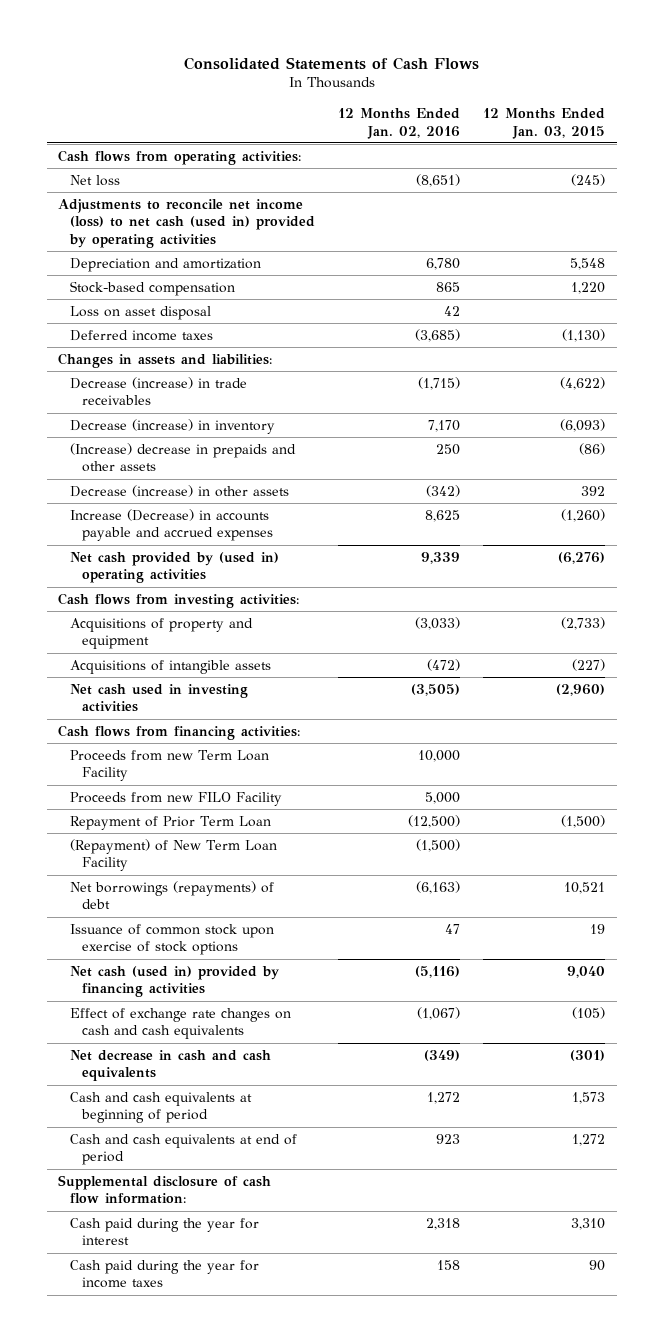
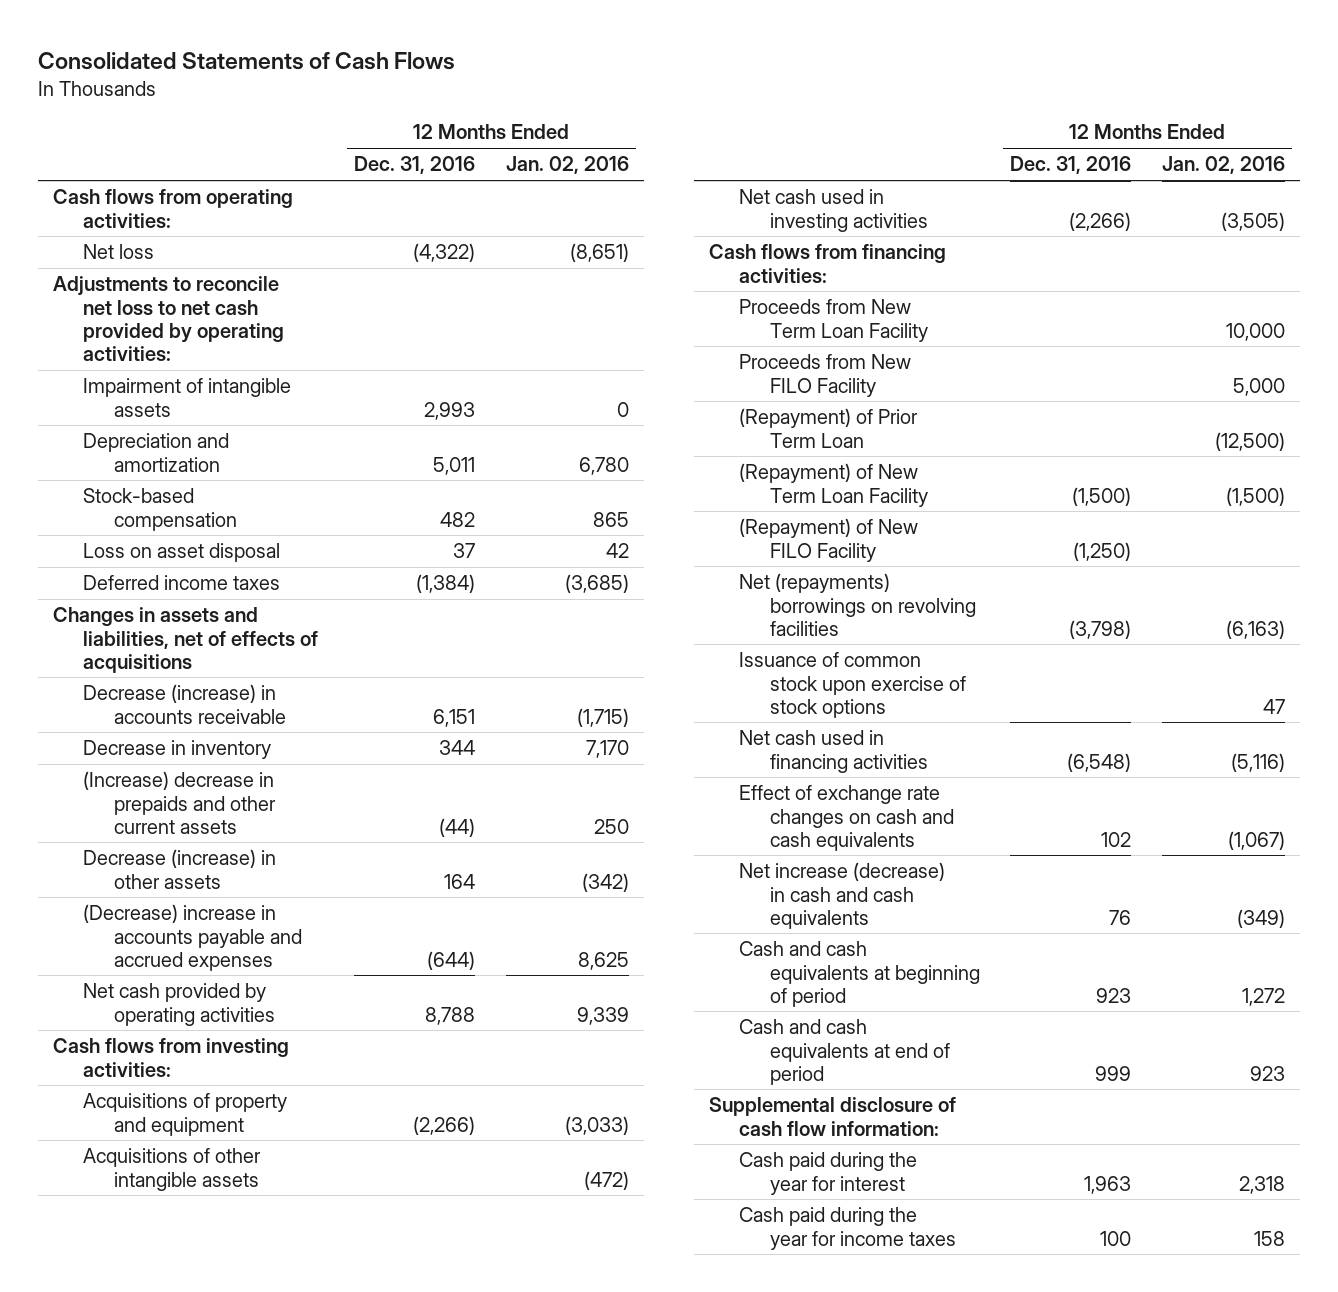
[483,107,606,139] 12 Months Ended Jan. 03, 2015 -> none
none -> [354,156,476,175] Dec. 31, 2016
[58,198,316,249] Adjustments to reconcile net income (loss) to net cash (used in) provided by operating activities -> [53,276,285,361] Adjustments to reconcile net loss to net cash provided by operating activities:
none -> [83,378,292,417] Impairment of intangible assets
[58,352,273,368] Changes in assets and liabilities: -> [53,607,319,673] Changes in assets and liabilities, net of effects of acquisitions
[70,376,248,406] Decrease (increase) in trade receivables -> [83,684,286,724] Decrease (increase) in accounts receivable
[70,418,276,434] Decrease (increase) in inventory -> [83,740,272,760] Decrease in inventory
[70,442,297,473] (Increase) decrease in prepaids and other assets -> [83,771,276,834] (Increase) decrease in prepaids and other current assets
[70,508,273,542] Increase (Decrease) in accounts payable and accrued expenses -> [83,904,302,971] (Decrease) increase in accounts payable and accrued expenses
[70,551,280,584] Net cash provided by (used in) operating activities -> [83,983,275,1026] Net cash provided by operating activities
[70,659,272,674] Acquisitions of intangible assets -> [83,1148,262,1191] Acquisitions of other intangible assets
[70,749,270,782] Proceeds from new Term Loan Facility -> [739,299,928,342] Proceeds from New Term Loan Facility
[70,791,283,806] Proceeds from new FILO Facility -> [739,354,912,397] Proceeds from New FILO Facility
[70,815,272,830] Repayment of Prior Term Loan -> [739,408,919,448] (Repayment) of Prior Term Loan
none -> [739,518,919,562] (Repayment) of New FILO Facility
[70,880,275,910] Net borrowings (repayments) of debt -> [739,573,976,636] Net (repayments) borrowings on revolving facilities
[70,965,280,998] Net cash (used in) provided by financing activities -> [739,730,928,773] Net cash used in financing activities
[70,1049,272,1082] Net decrease in cash and cash equivalents -> [739,862,946,929] Net increase (decrease) in cash and cash equivalents

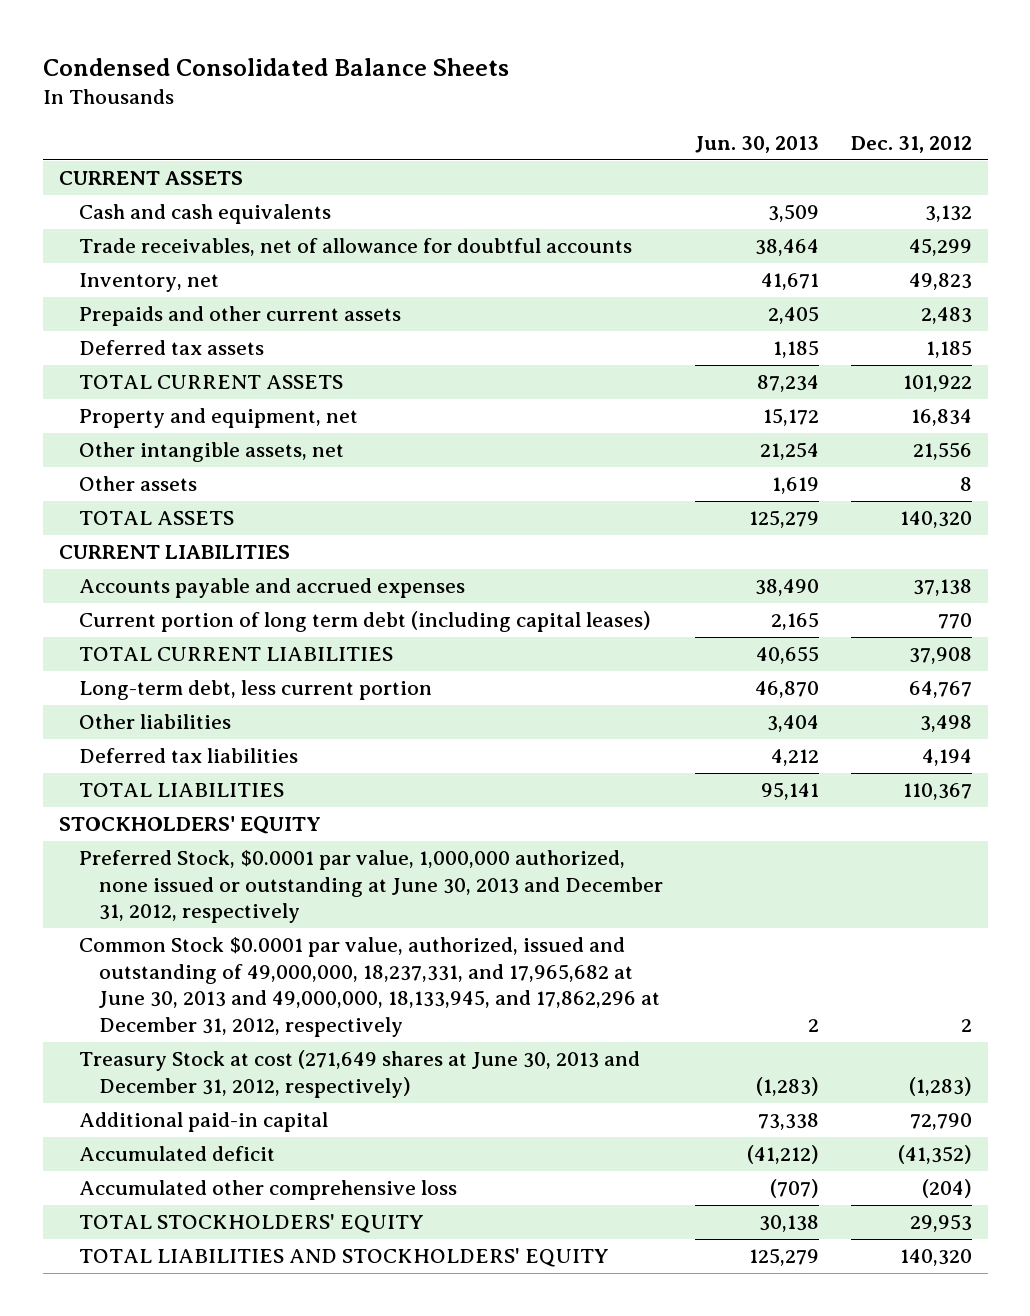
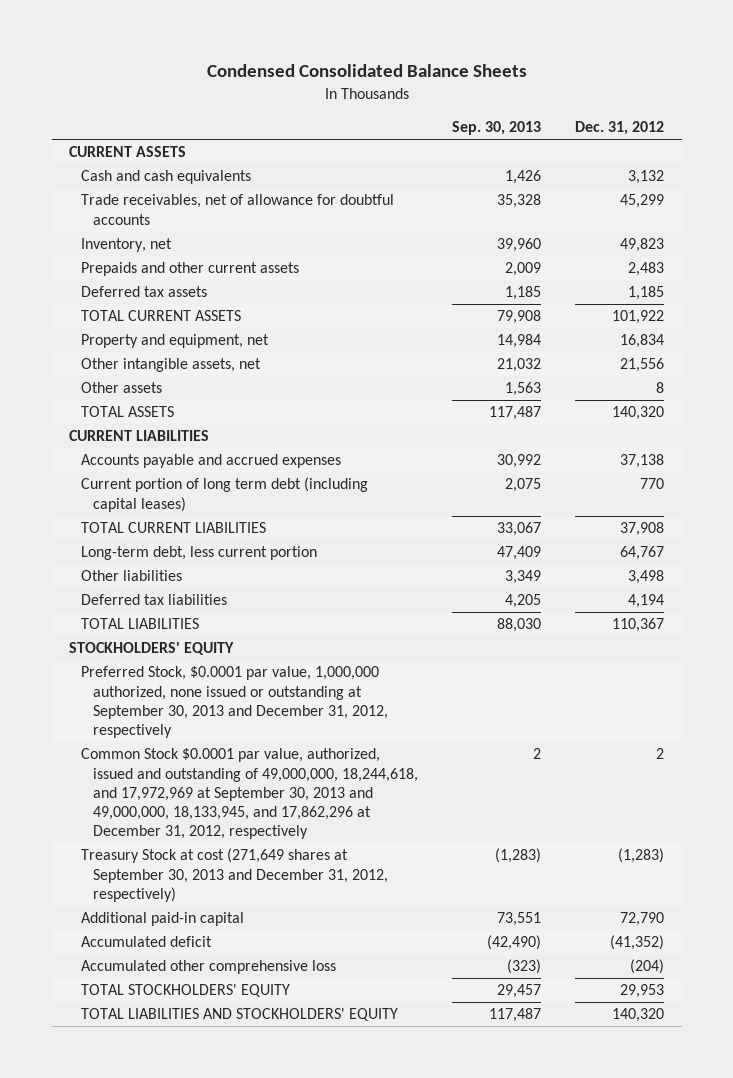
[694,135,819,153] Jun. 30, 2013 -> none
none -> [452,121,542,136] Sep. 30, 2013
[78,850,664,924] Preferred Stock, $0.0001 par value, 1,000,000 authorized, none issued or outstanding at June 30, 2013 and December 31, 2012, respectively -> [81,666,389,738] Preferred Stock, $0.0001 par value, 1,000,000 authorized, none issued or outstanding at September 30, 2013 and December 31, 2012, respectively
[78,937,661,1037] Common Stock $0.0001 par value, authorized, issued and outstanding of 49,000,000, 18,237,331, and 17,965,682 at June 30, 2013 and 49,000,000, 18,133,945, and 17,862,296 at December 31, 2012, respectively -> [81,748,419,840] Common Stock $0.0001 par value, authorized, issued and outstanding of 49,000,000, 18,244,618, and 17,972,969 at September 30, 2013 and 49,000,000, 18,133,945, and 17,862,296 at December 31, 2012, respectively
[78,1050,640,1098] Treasury Stock at cost (271,649 shares at June 30, 2013 and December 31, 2012, respectively) -> [81,848,389,902] Treasury Stock at cost (271,649 shares at September 30, 2013 and December 31, 2012, respectively)

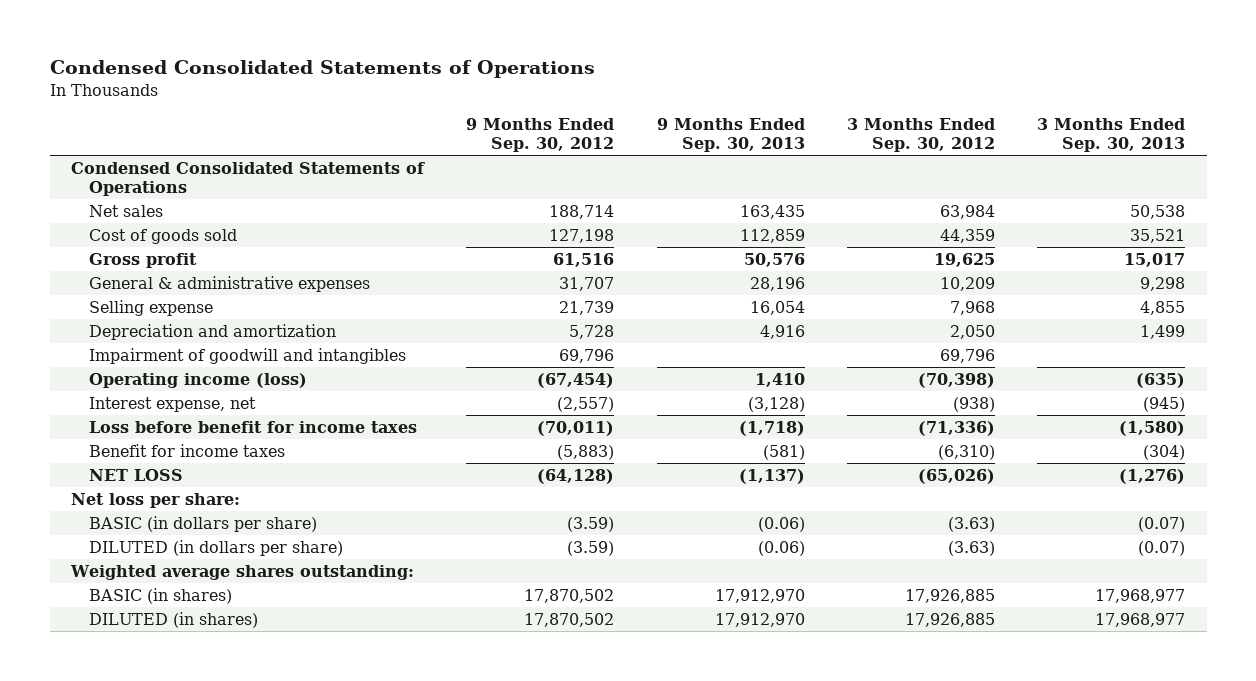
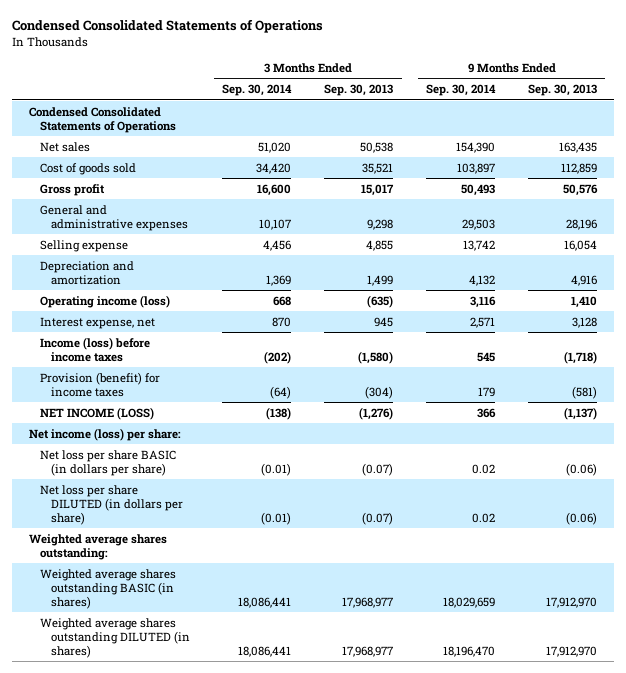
[466,117,615,153] 9 Months Ended Sep. 30, 2012 -> none
[847,117,996,153] 3 Months Ended Sep. 30, 2012 -> none
none -> [222,84,293,97] Sep. 30, 2014
none -> [426,84,497,97] Sep. 30, 2014
[88,275,370,292] General & administrative expenses -> [39,204,188,231] General and administrative expenses
[88,347,406,364] Impairment of goodwill and intangibles -> none
[747,396,805,412] (3,128) -> [572,316,598,328] 3,128
[1143,396,1186,412] (945) -> [374,316,394,327] 945
[88,420,417,433] Loss before benefit for income taxes -> [39,336,150,362] Income (loss) before income taxes
[88,443,285,457] Benefit for income taxes -> [39,371,160,397] Provision (benefit) for income taxes
[88,468,183,481] NET LOSS -> [39,406,154,420] NET INCOME (LOSS)
[70,492,240,508] Net loss per share: -> [28,427,181,441] Net income (loss) per share:
[88,515,317,532] BASIC (in dollars per share) -> [39,449,176,476] Net loss per share BASIC (in dollars per share)
[88,539,343,556] DILUTED (in dollars per share) -> [39,484,183,525] Net loss per share DILUTED (in dollars per share)
[88,587,232,604] BASIC (in shares) -> [39,568,176,609] Weighted average shares outstanding BASIC (in shares)
[88,611,258,628] DILUTED (in shares) -> [39,617,190,658] Weighted average shares outstanding DILUTED (in shares)

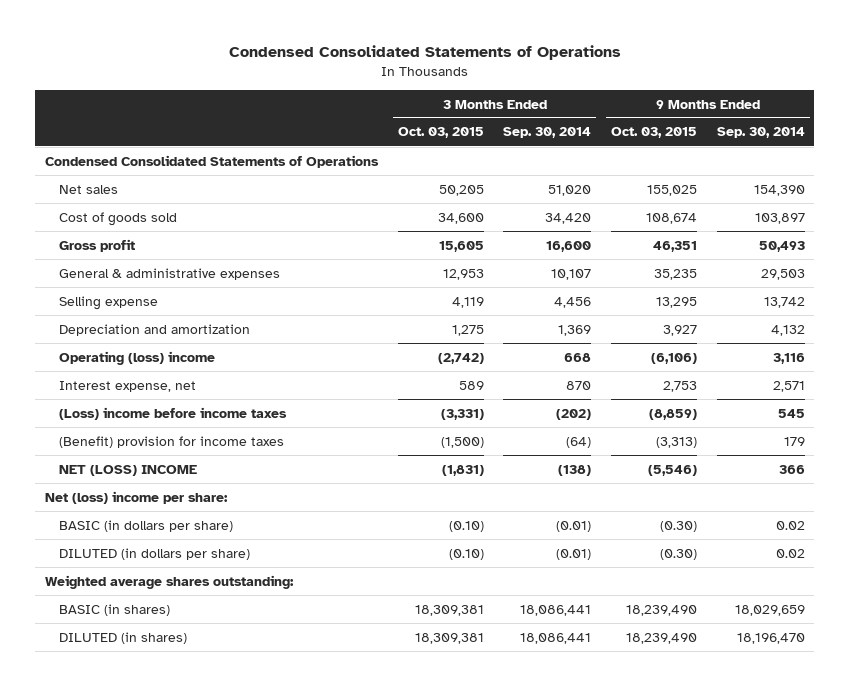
[324,84,394,97] Sep. 30, 2013 -> none
[528,84,598,97] Sep. 30, 2013 -> none
none -> [397,127,484,139] Oct. 03, 2015
none -> [611,127,698,139] Oct. 03, 2015
[39,204,188,231] General and administrative expenses -> [59,267,281,280] General & administrative expenses
[39,294,170,308] Operating income (loss) -> [59,350,216,365] Operating (loss) income
[39,336,150,362] Income (loss) before income taxes -> [59,406,288,420] (Loss) income before income taxes
[39,371,160,397] Provision (benefit) for income taxes -> [59,435,285,448] (Benefit) provision for income taxes
[39,406,154,420] NET INCOME (LOSS) -> [59,464,198,476] NET (LOSS) INCOME
[28,427,181,441] Net income (loss) per share: -> [45,490,229,504] Net (loss) income per share:
[39,449,176,476] Net loss per share BASIC (in dollars per share) -> [59,519,234,532] BASIC (in dollars per share)
[39,484,183,525] Net loss per share DILUTED (in dollars per share) -> [59,547,251,560] DILUTED (in dollars per share)
[39,568,176,609] Weighted average shares outstanding BASIC (in shares) -> [59,603,171,616] BASIC (in shares)
[39,617,190,658] Weighted average shares outstanding DILUTED (in shares) -> [59,631,188,644] DILUTED (in shares)

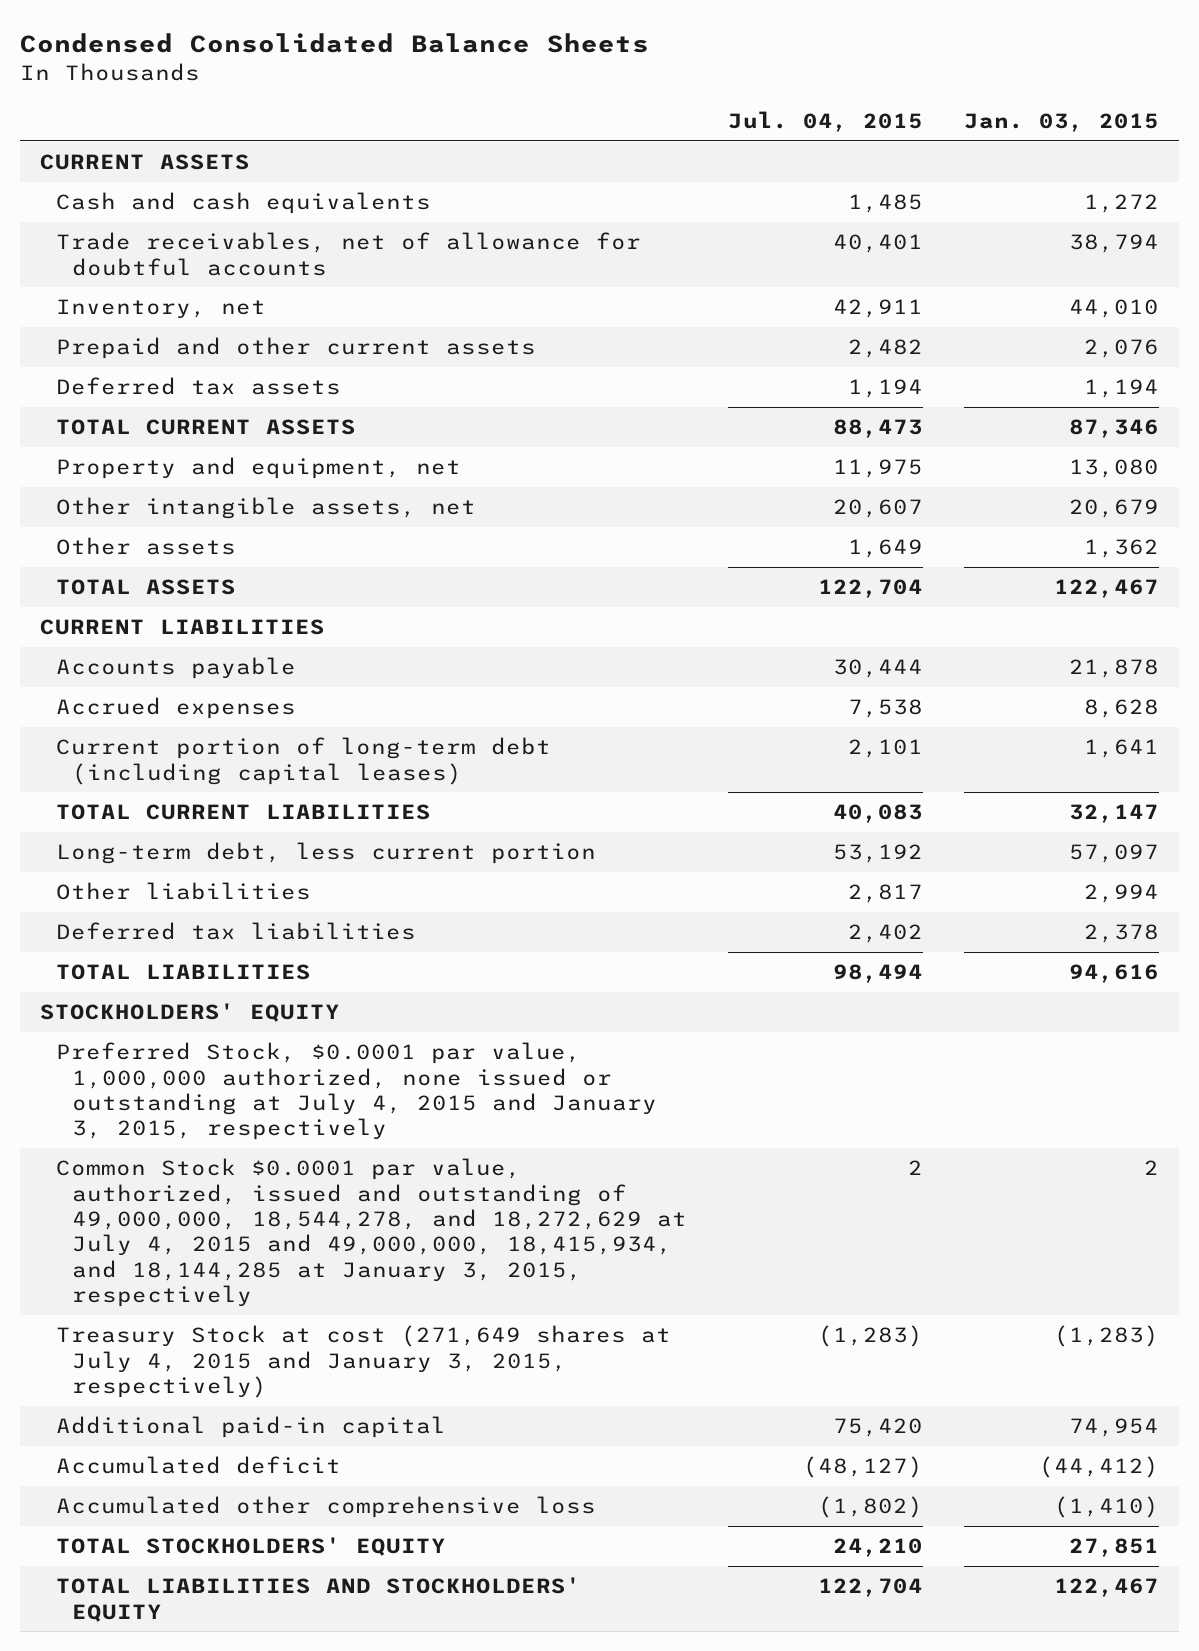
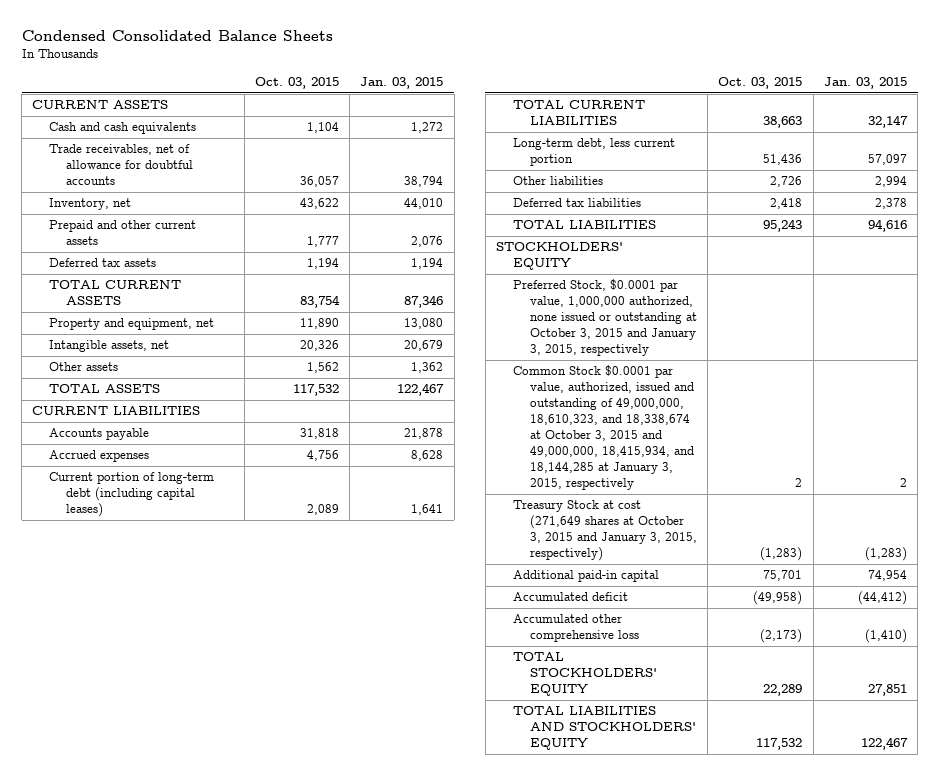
[728,110,924,132] Jul. 04, 2015 -> none
none -> [254,76,339,89] Oct. 03, 2015
[56,497,477,520] Other intangible assets, net -> [49,340,170,353] Intangible assets, net
[56,1042,658,1141] Preferred Stock, $0.0001 par value, 1,000,000 authorized, none issued or outstanding at July 4, 2015 and January 3, 2015, respectively -> [512,279,697,357] Preferred Stock, $0.0001 par value, 1,000,000 authorized, none issued or outstanding at October 3, 2015 and January 3, 2015, respectively
[56,1158,688,1307] Common Stock $0.0001 par value, authorized, issued and outstanding of 49,000,000, 18,544,278, and 18,272,629 at July 4, 2015 and 49,000,000, 18,415,934, and 18,144,285 at January 3, 2015, respectively -> [512,365,694,490] Common Stock $0.0001 par value, authorized, issued and outstanding of 49,000,000, 18,610,323, and 18,338,674 at October 3, 2015 and 49,000,000, 18,415,934, and 18,144,285 at January 3, 2015, respectively
[56,1325,672,1398] Treasury Stock at cost (271,649 shares at July 4, 2015 and January 3, 2015, respectively) -> [512,500,697,562] Treasury Stock at cost (271,649 shares at October 3, 2015 and January 3, 2015, respectively)

